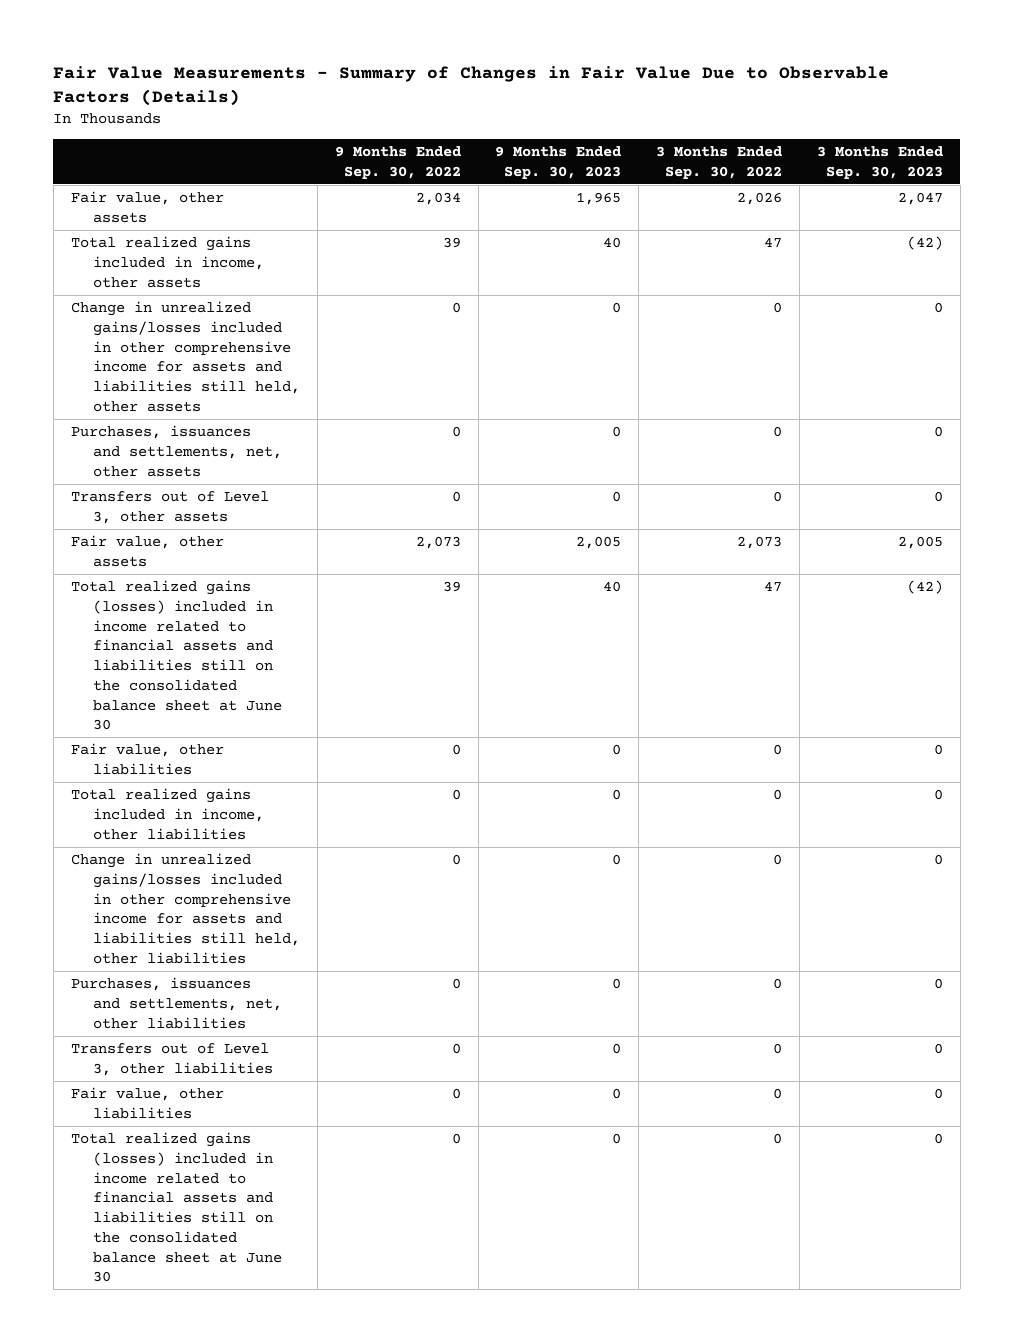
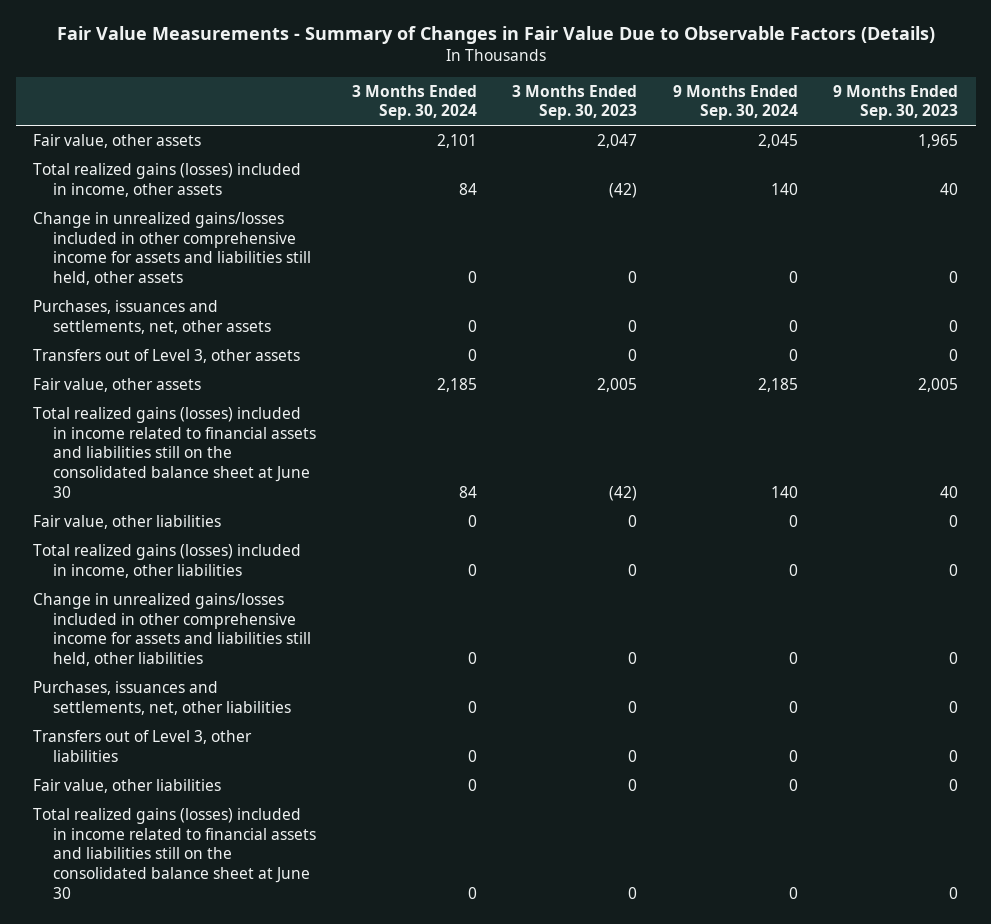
[334,146,461,179] 9 Months Ended Sep. 30, 2022 -> none
[656,146,783,179] 3 Months Ended Sep. 30, 2022 -> none
none -> [351,84,477,121] 3 Months Ended Sep. 30, 2024
none -> [672,84,798,121] 9 Months Ended Sep. 30, 2024
[70,236,265,288] Total realized gains included in income, other assets -> [33,163,302,197] Total realized gains (losses) included in income, other assets
[70,788,265,840] Total realized gains included in income, other liabilities -> [33,544,302,578] Total realized gains (losses) included in income, other liabilities

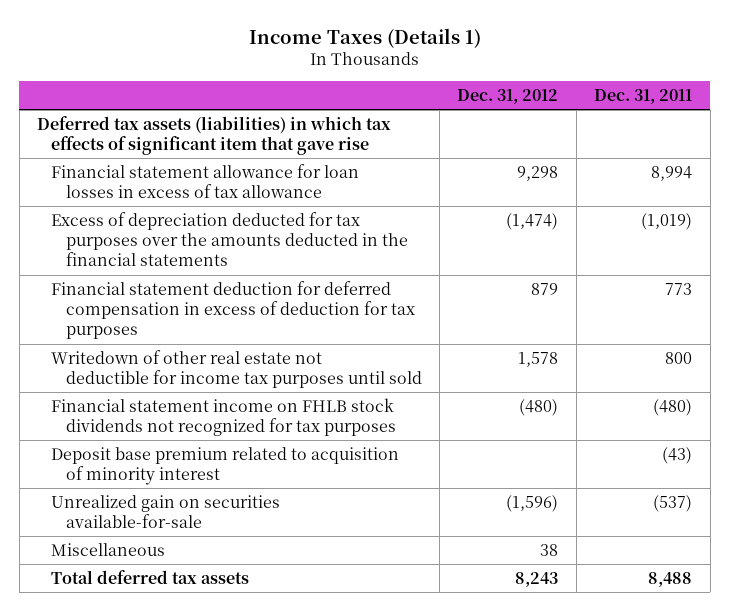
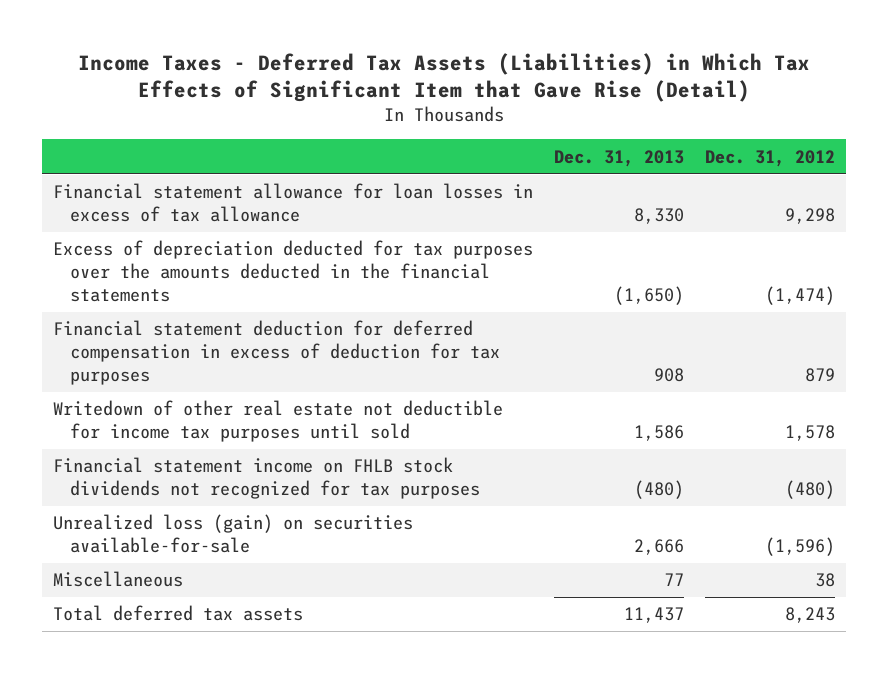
[248,27,481,48] Income Taxes (Details 1) -> [78,52,811,103] Income Taxes - Deferred Tax Assets (Liabilities) in Which Tax Effects of Significant Item that Gave Rise (Detail)
[594,89,693,105] Dec. 31, 2011 -> none
none -> [554,149,685,167] Dec. 31, 2013
[37,115,392,156] Deferred tax assets (liabilities) in which tax effects of significant item that gave rise -> none
[51,446,400,486] Deposit base premium related to acquisition of minority interest -> none
[51,494,281,529] Unrealized gain on securities available-for-sale -> [52,514,413,554] Unrealized loss (gain) on securities available-for-sale

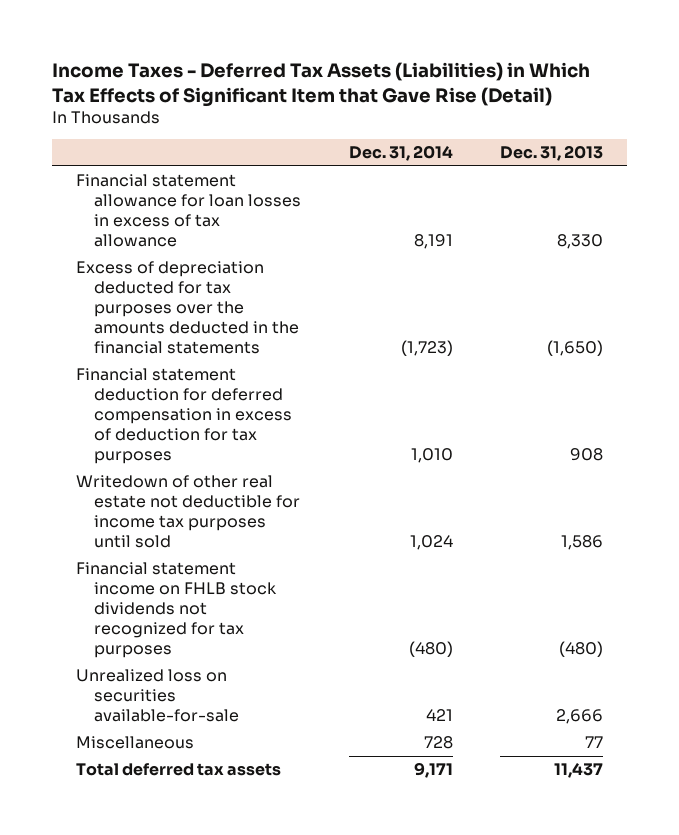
[705,149,836,167] Dec. 31, 2012 -> none
none -> [348,145,453,162] Dec. 31, 2014
[52,514,413,554] Unrealized loss (gain) on securities available-for-sale -> [75,669,240,723] Unrealized loss on securities available-for-sale

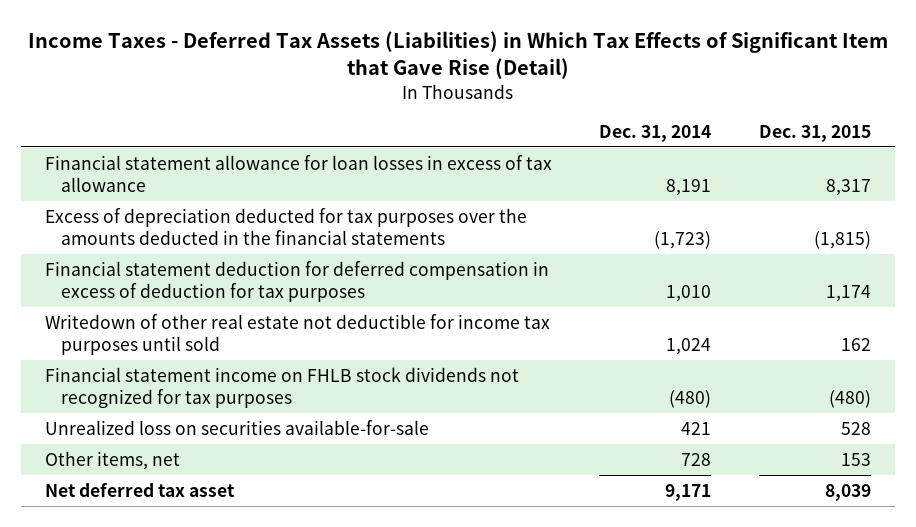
[500,145,604,162] Dec. 31, 2013 -> none
none -> [759,124,872,142] Dec. 31, 2015
[75,736,194,750] Miscellaneous -> [44,450,180,470] Other items, net
[75,763,281,777] Total deferred tax assets -> [44,481,235,497] Net deferred tax asset

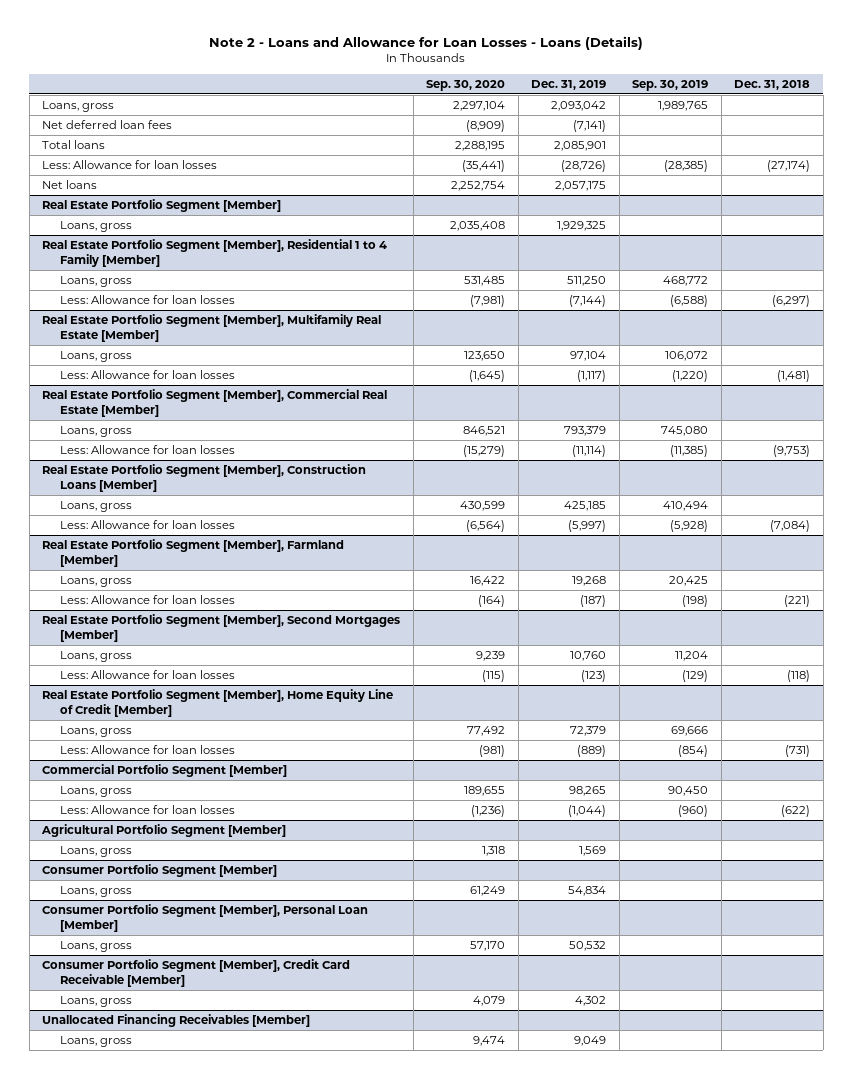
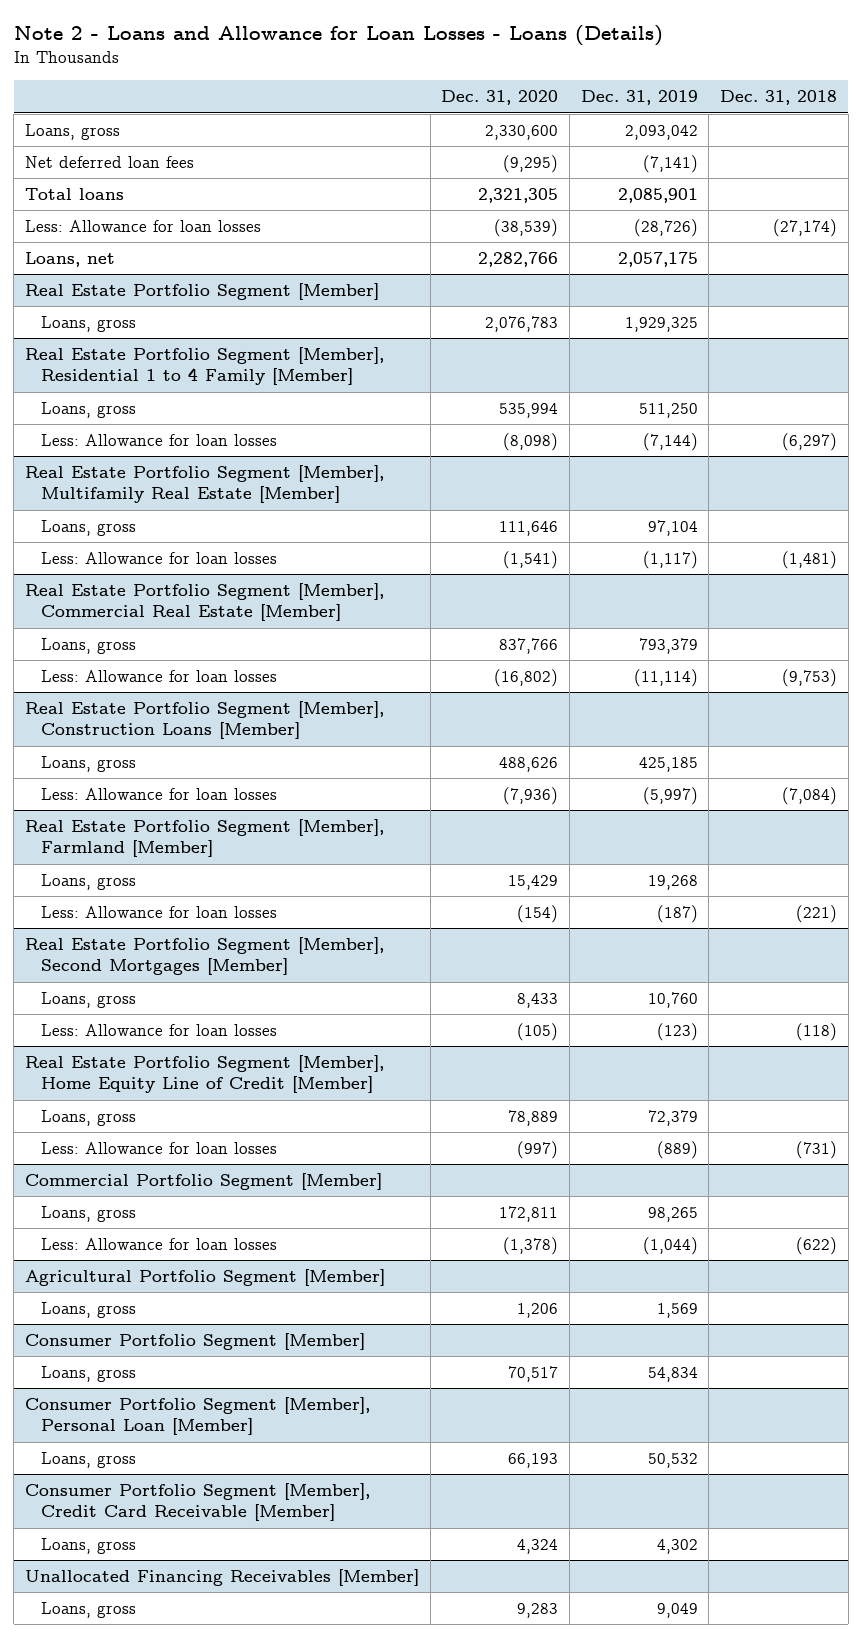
[426,79,506,91] Sep. 30, 2020 -> none
[632,79,709,91] Sep. 30, 2019 -> none
none -> [441,90,559,106] Dec. 31, 2020
[42,179,98,189] Net loans -> [25,252,116,268] Loans, net

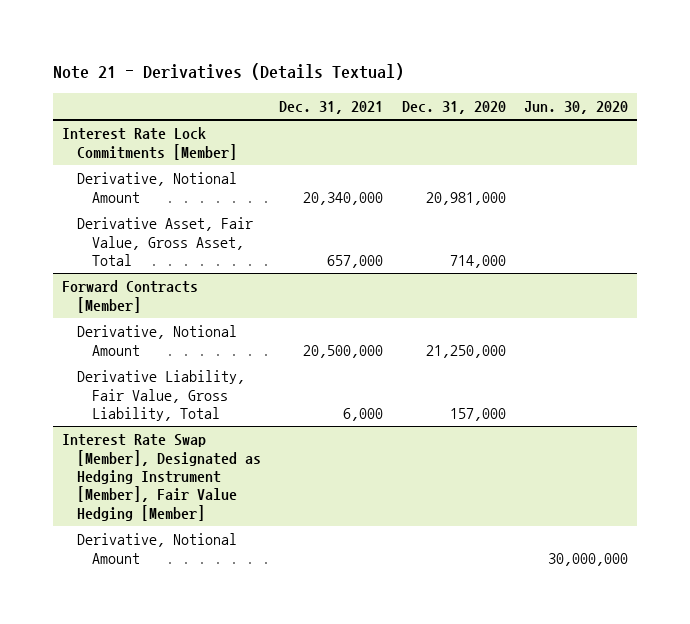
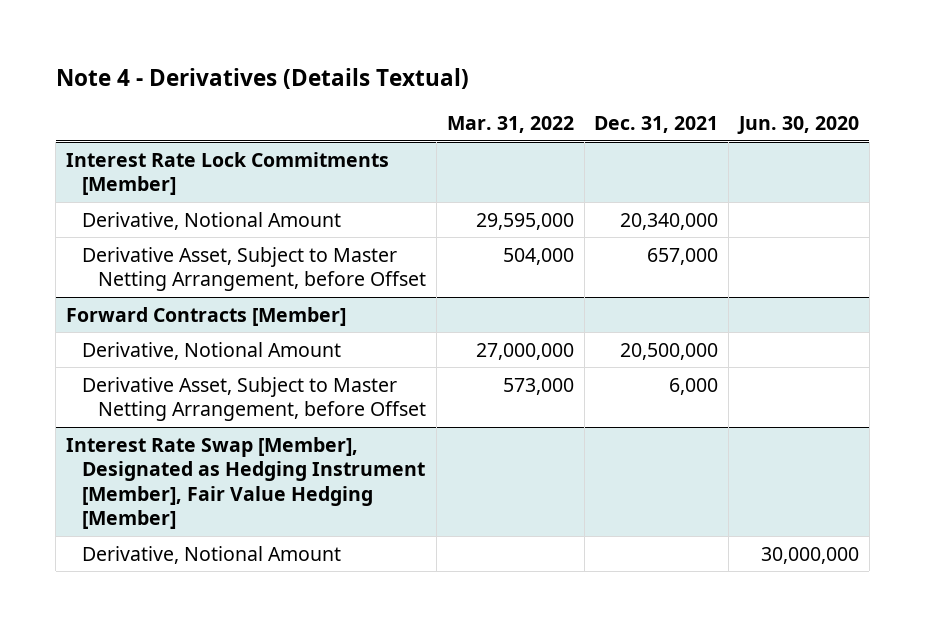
[52,63,404,81] Note 21 - Derivatives (Details Textual) -> [55,68,469,90] Note 4 - Derivatives (Details Textual)
[401,101,506,115] Dec. 31, 2020 -> none
none -> [446,116,574,134] Mar. 31, 2022
[77,217,254,267] Derivative Asset, Fair Value, Gross Asset, Total -> [82,246,427,292] Derivative Asset, Subject to Master Netting Arrangement, before Offset
[77,370,246,422] Derivative Liability, Fair Value, Gross Liability, Total -> none
none -> [82,376,427,422] Derivative Asset, Subject to Master Netting Arrangement, before Offset

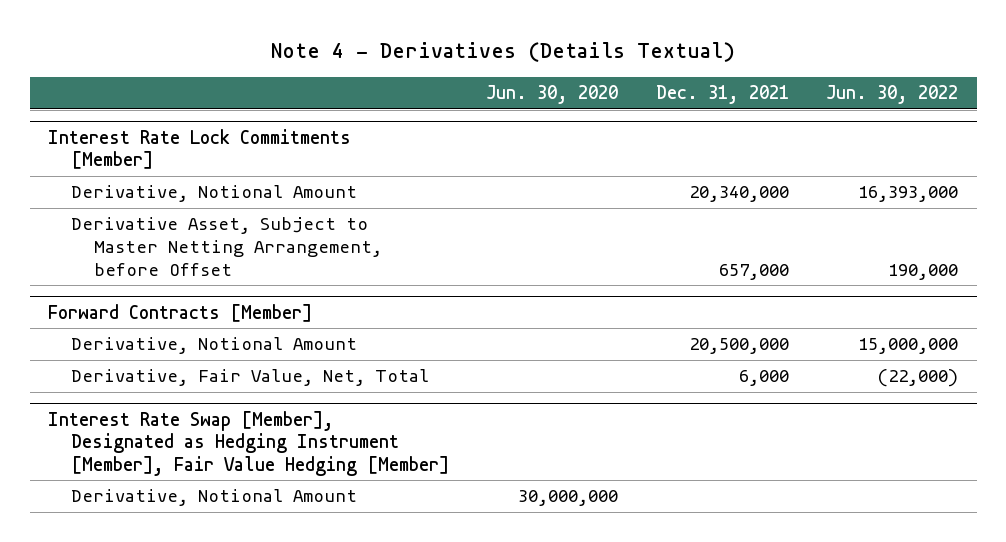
[446,116,574,134] Mar. 31, 2022 -> none
none -> [825,85,958,105] Jun. 30, 2022
[82,376,427,422] Derivative Asset, Subject to Master Netting Arrangement, before Offset -> none
none -> [71,369,430,387] Derivative, Fair Value, Net, Total

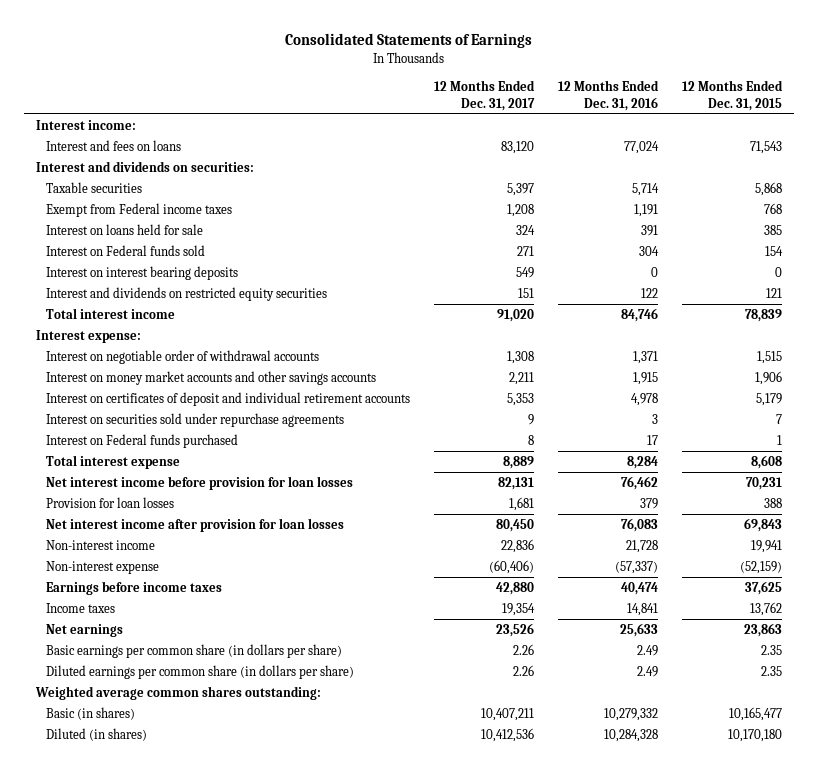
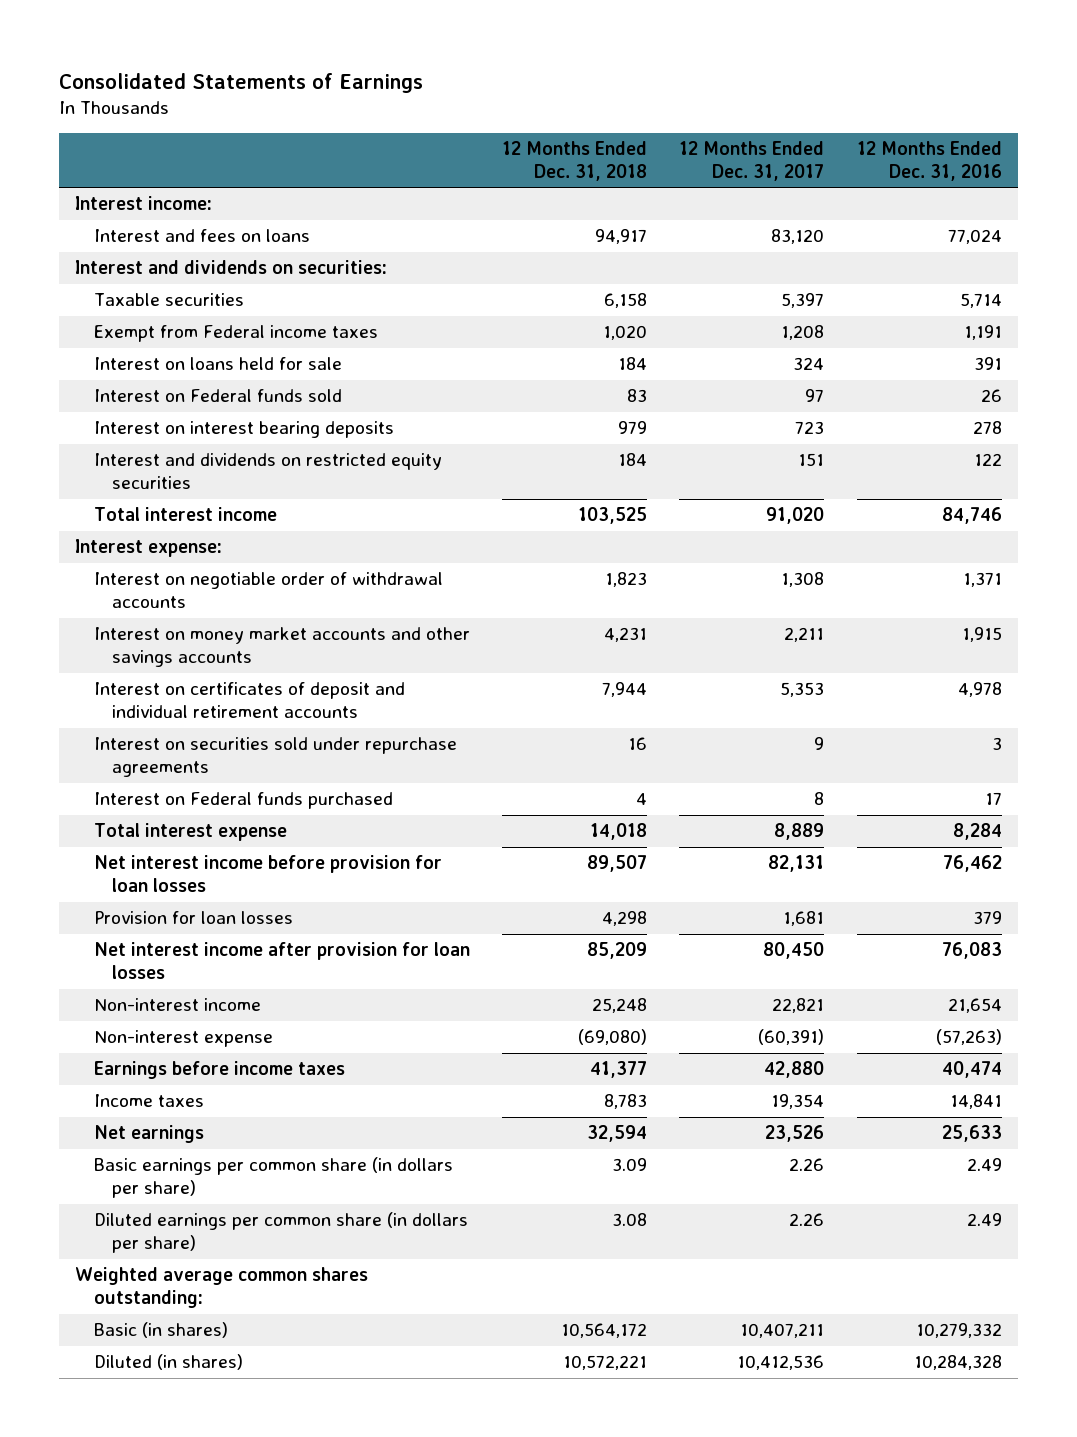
[682,79,784,111] 12 Months Ended Dec. 31, 2015 -> none
none -> [502,141,648,182] 12 Months Ended Dec. 31, 2018
[517,245,535,256] 271 -> [805,389,825,403] 97
[639,245,660,256] 304 -> [980,389,1002,403] 26
[516,266,535,278] 549 -> [795,421,825,435] 723
[651,266,659,277] 0 -> [972,421,1002,435] 278
[501,538,535,553] 22,836 -> [772,998,825,1014] 22,821
[626,539,659,553] 21,728 -> [947,998,1002,1014] 21,654
[489,559,535,574] (60,406) -> [758,1029,825,1046] (60,391)
[615,560,659,574] (57,337) -> [935,1029,1002,1046] (57,263)

